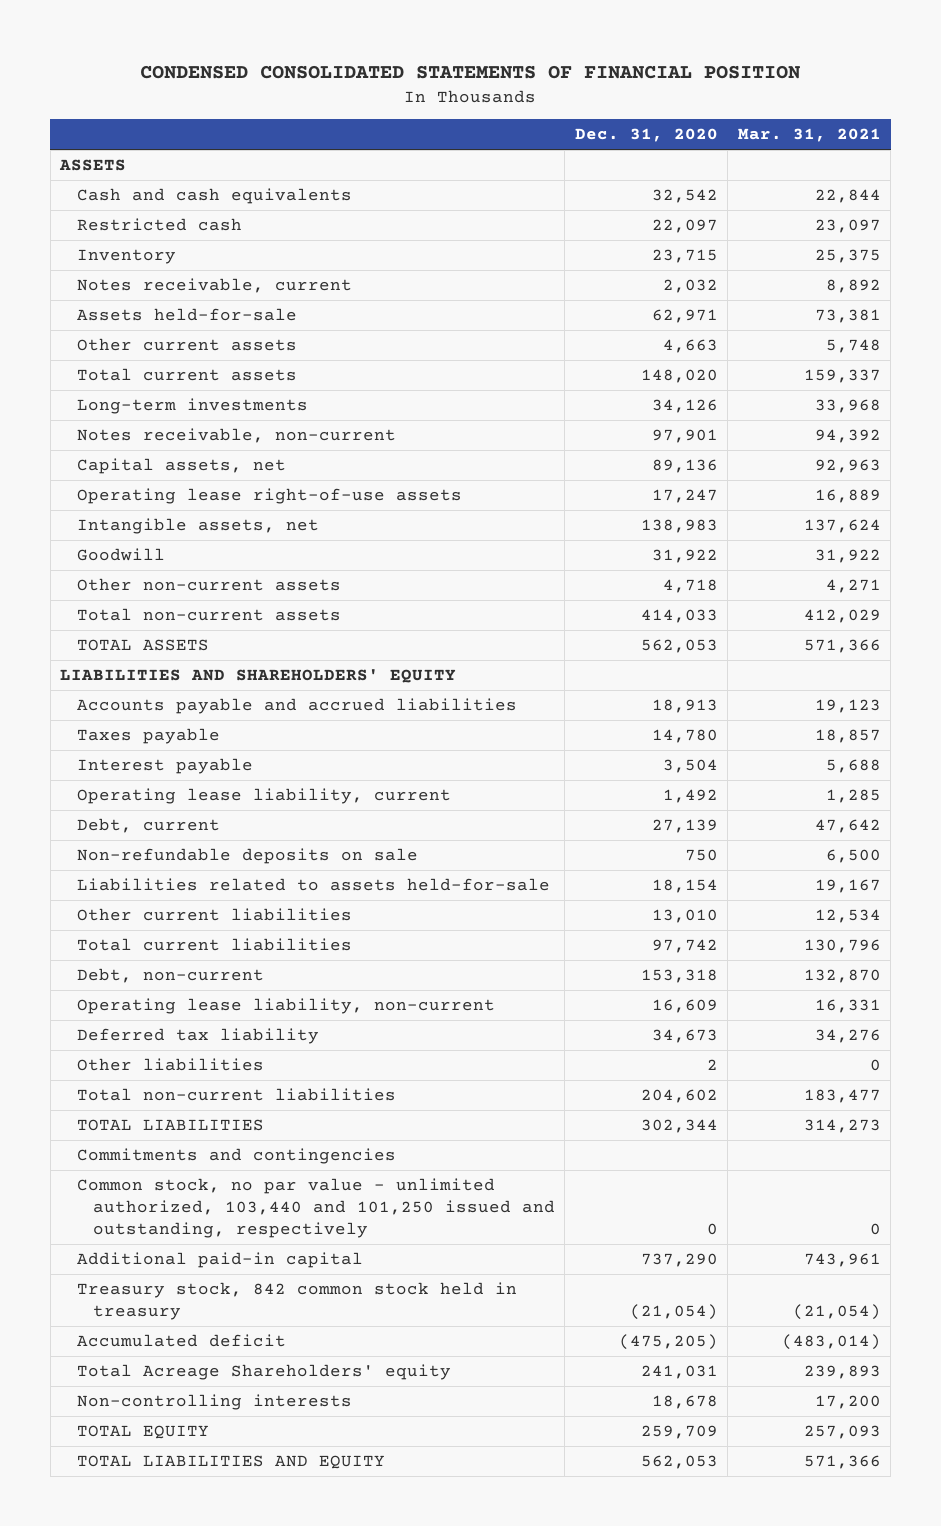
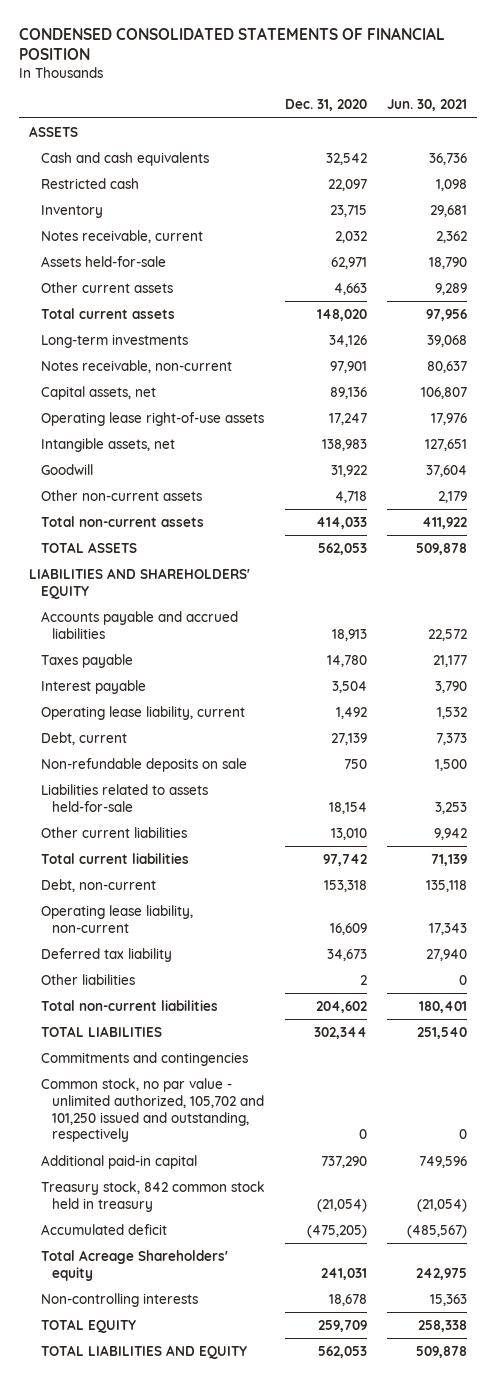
[737,128,881,143] Mar. 31, 2021 -> none
none -> [386,99,467,112] Jun. 30, 2021
[76,1178,556,1239] Common stock, no par value - unlimited authorized, 103,440 and 101,250 issued and outstanding, respectively -> [40,1077,265,1143] Common stock, no par value - unlimited authorized, 105,702 and 101,250 issued and outstanding, respectively

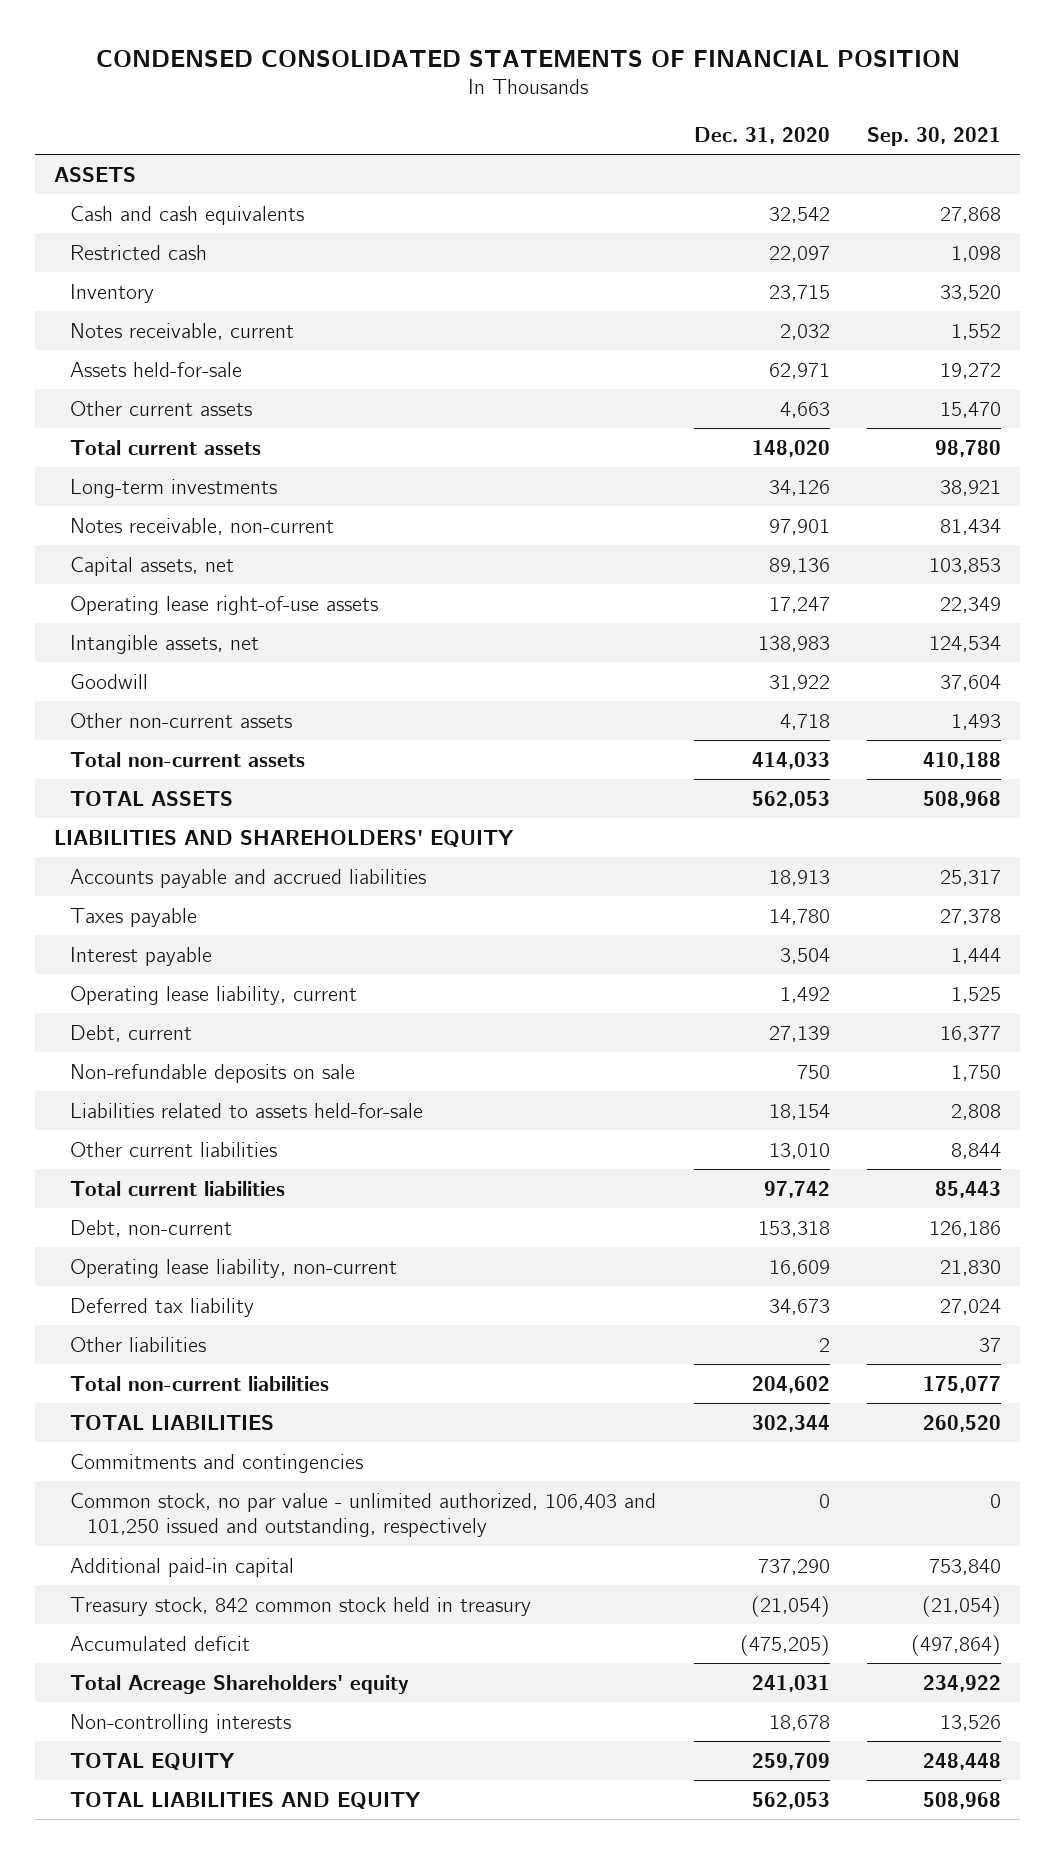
[386,99,467,112] Jun. 30, 2021 -> none
none -> [867,126,1002,146] Sep. 30, 2021
[40,1077,265,1143] Common stock, no par value - unlimited authorized, 105,702 and 101,250 issued and outstanding, respectively -> [70,1492,657,1538] Common stock, no par value - unlimited authorized, 106,403 and 101,250 issued and outstanding, respectively

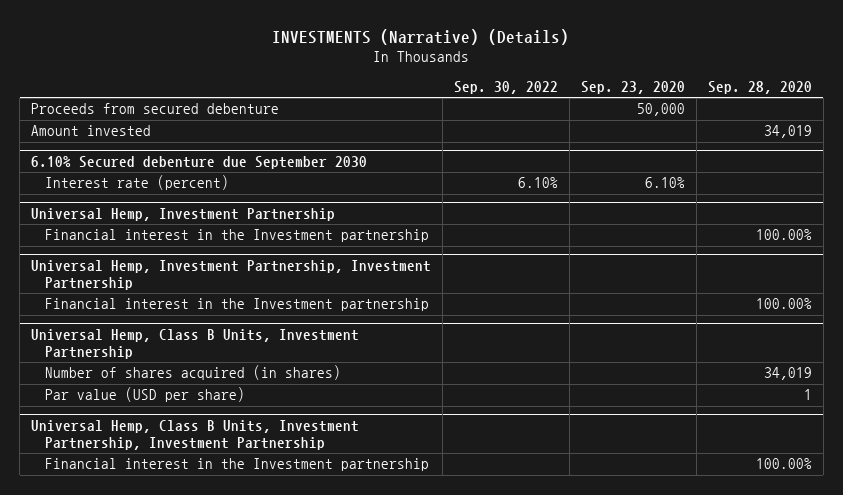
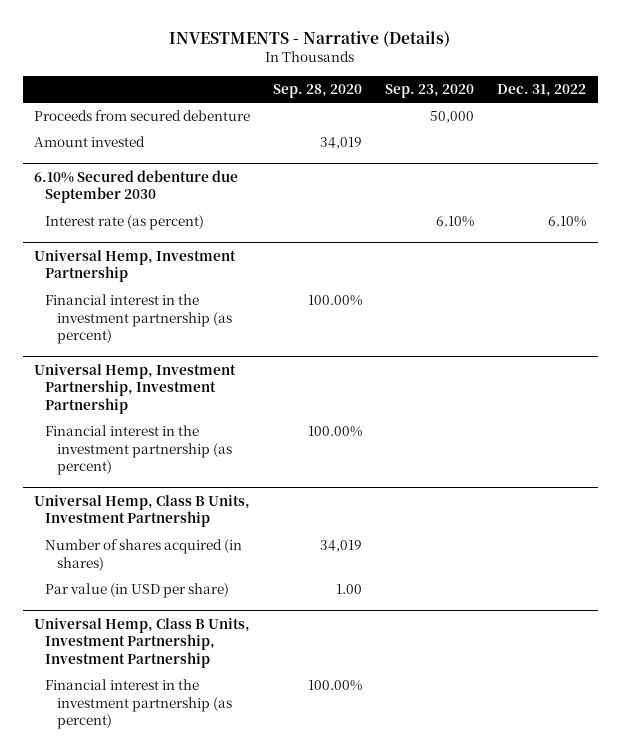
[272,28,570,45] INVESTMENTS (Narrative) (Details) -> [169,30,451,47] INVESTMENTS - Narrative (Details)
[453,81,558,95] Sep. 30, 2022 -> none
none -> [497,84,587,98] Dec. 31, 2022
[44,175,229,191] Interest rate (percent) -> [45,215,205,231] Interest rate (as percent)
[44,229,429,243] Financial interest in the Investment partnership -> [45,294,232,345] Financial interest in the investment partnership (as percent)
[44,298,429,312] Financial interest in the Investment partnership -> [45,425,232,476] Financial interest in the investment partnership (as percent)
[44,387,245,403] Par value (USD per share) -> [45,583,230,599] Par value (in USD per share)
[803,389,812,401] 1 -> [336,584,363,595] 1.00
[44,458,429,472] Financial interest in the Investment partnership -> [45,679,232,730] Financial interest in the investment partnership (as percent)

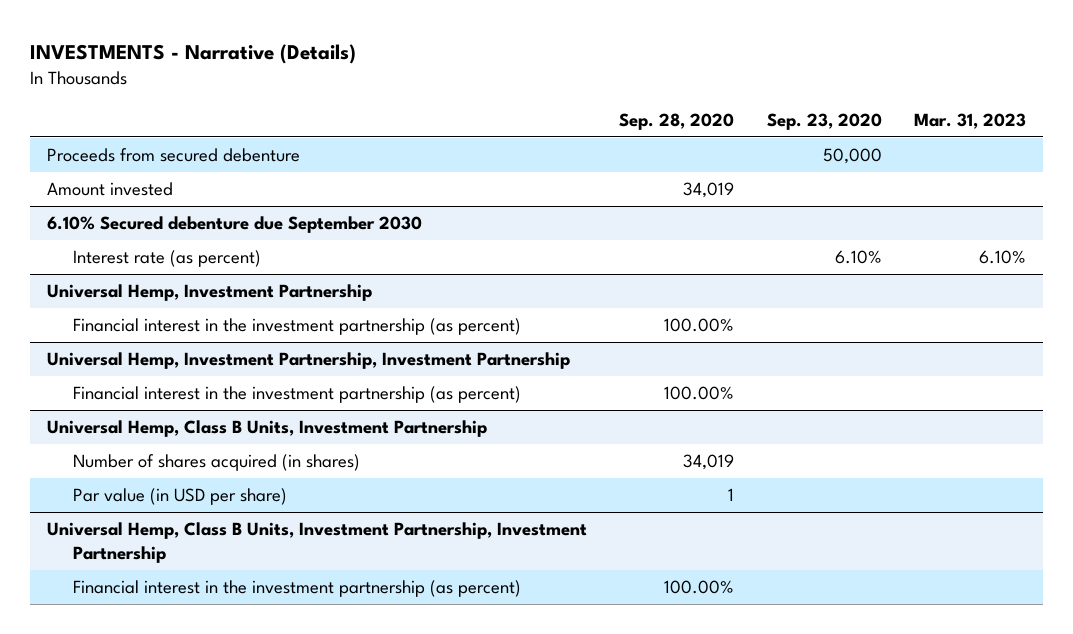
[497,84,587,98] Dec. 31, 2022 -> none
none -> [914,112,1027,129] Mar. 31, 2023
[336,584,363,595] 1.00 -> [728,488,735,502] 1

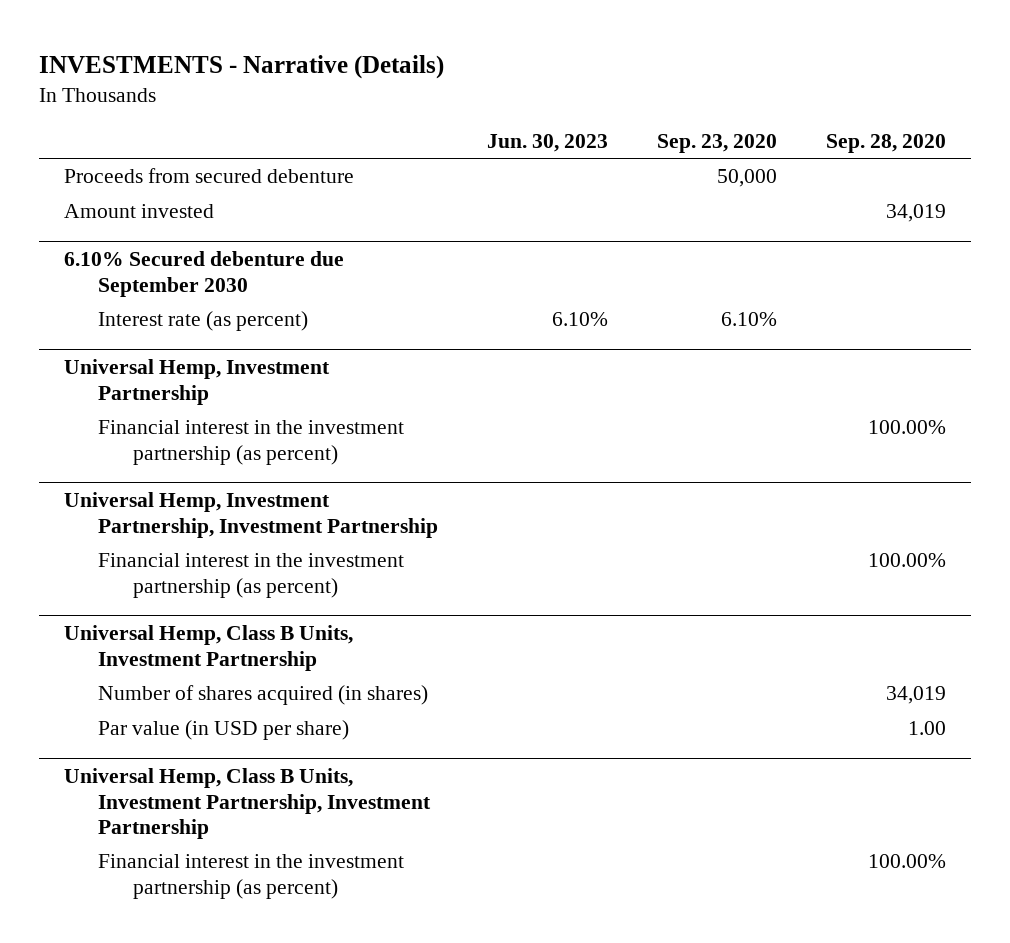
[914,112,1027,129] Mar. 31, 2023 -> none
none -> [487,133,609,152] Jun. 30, 2023
[728,488,735,502] 1 -> [908,721,947,736] 1.00

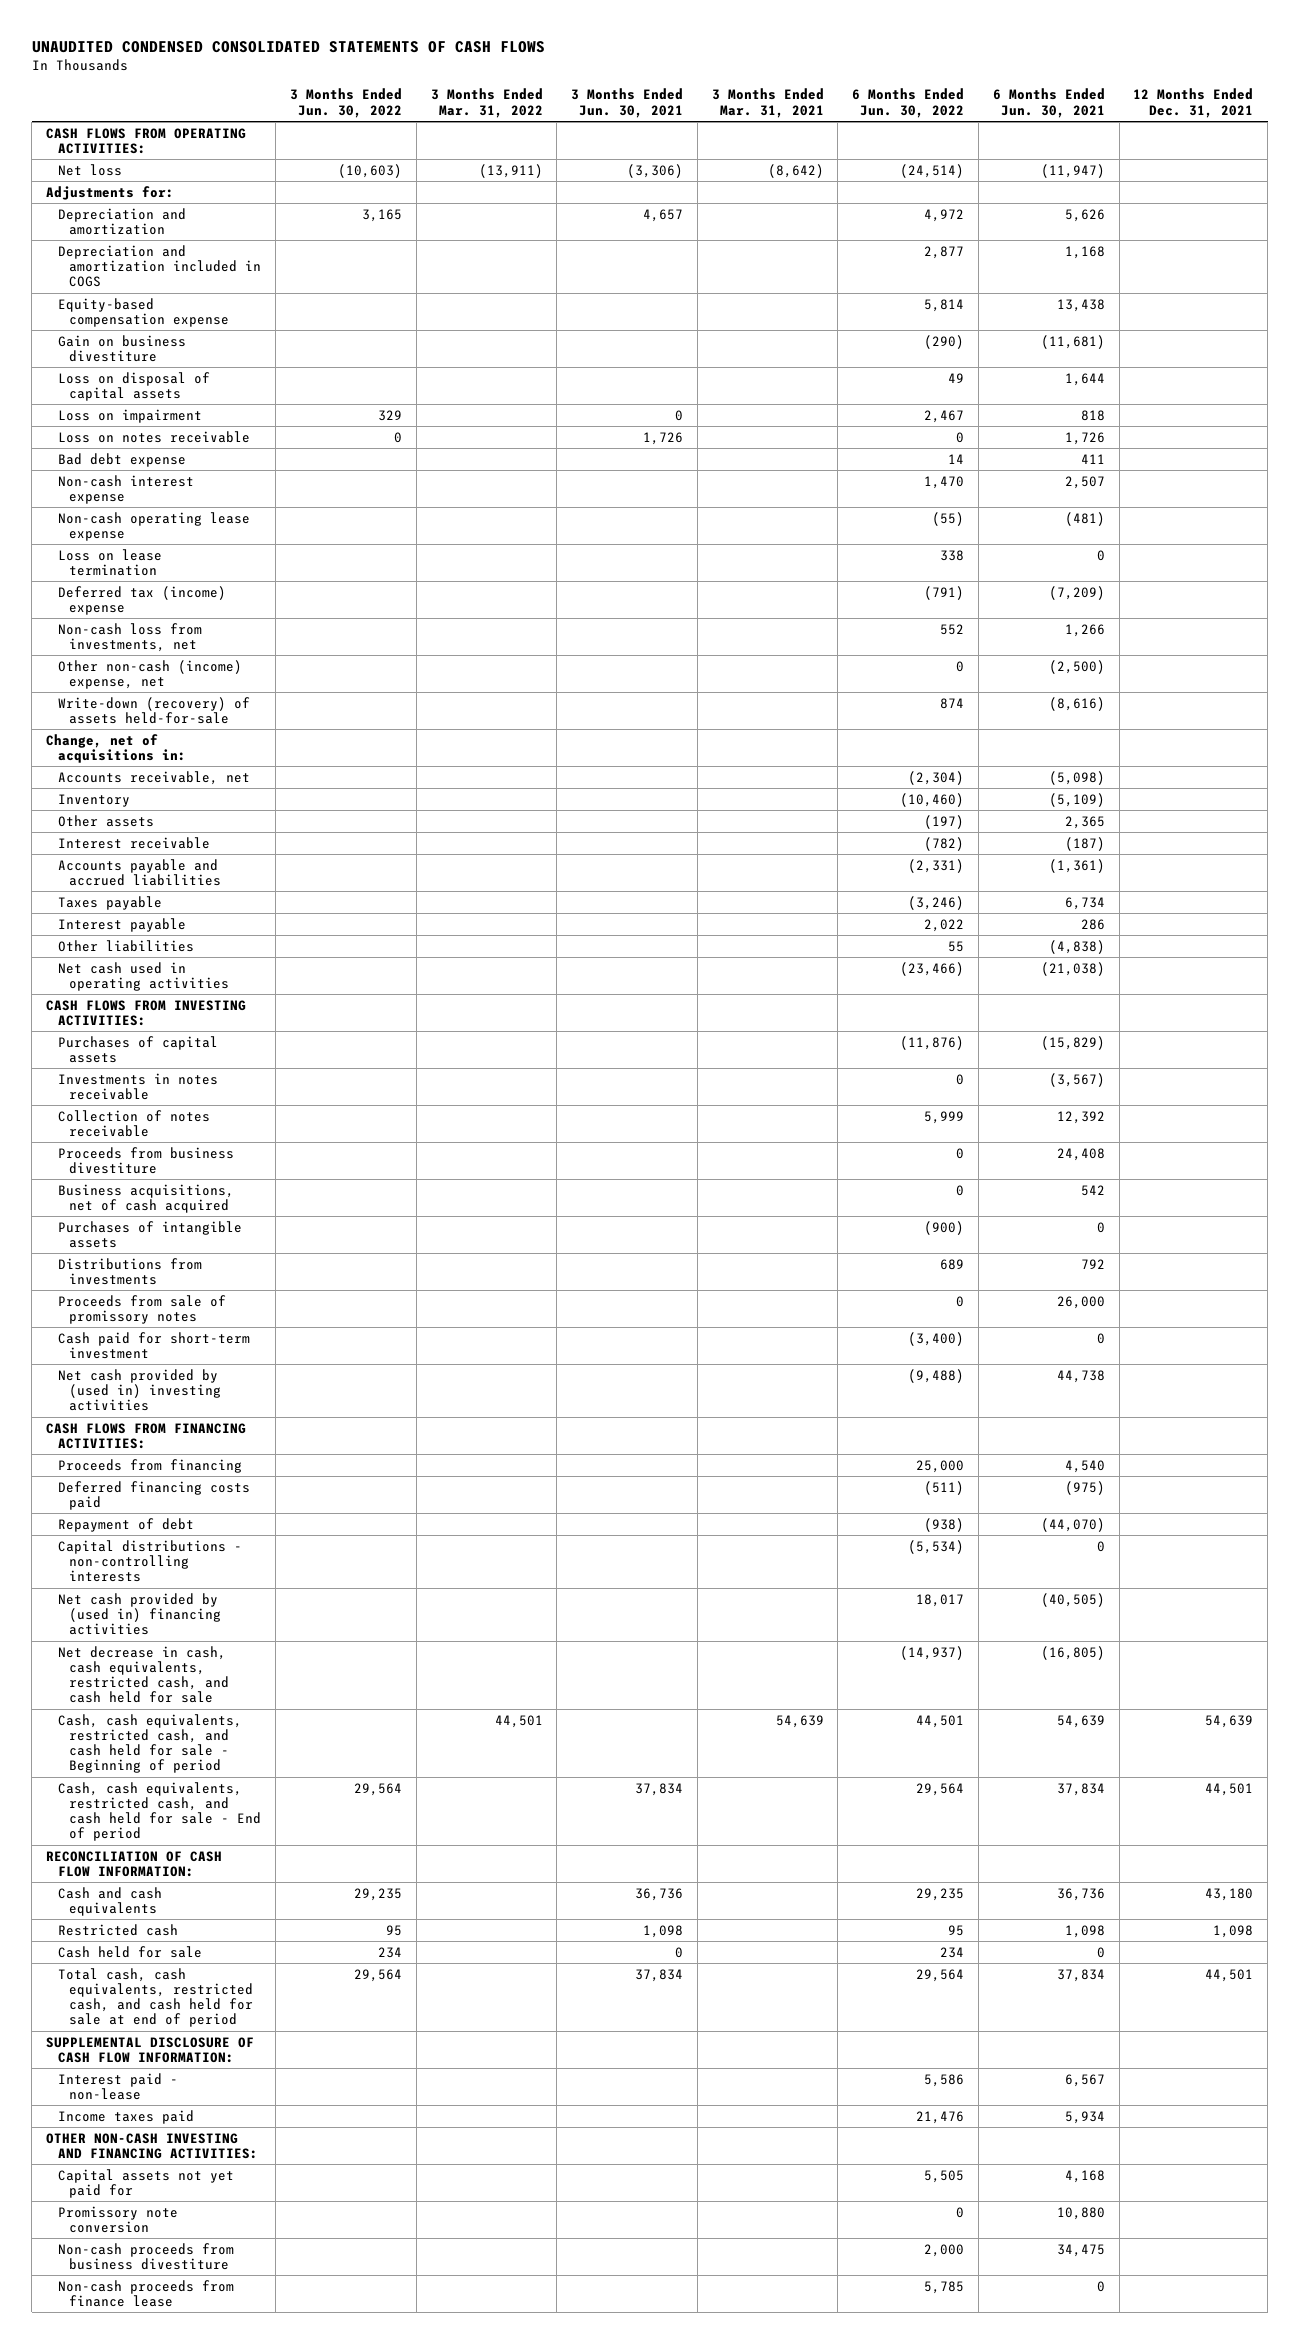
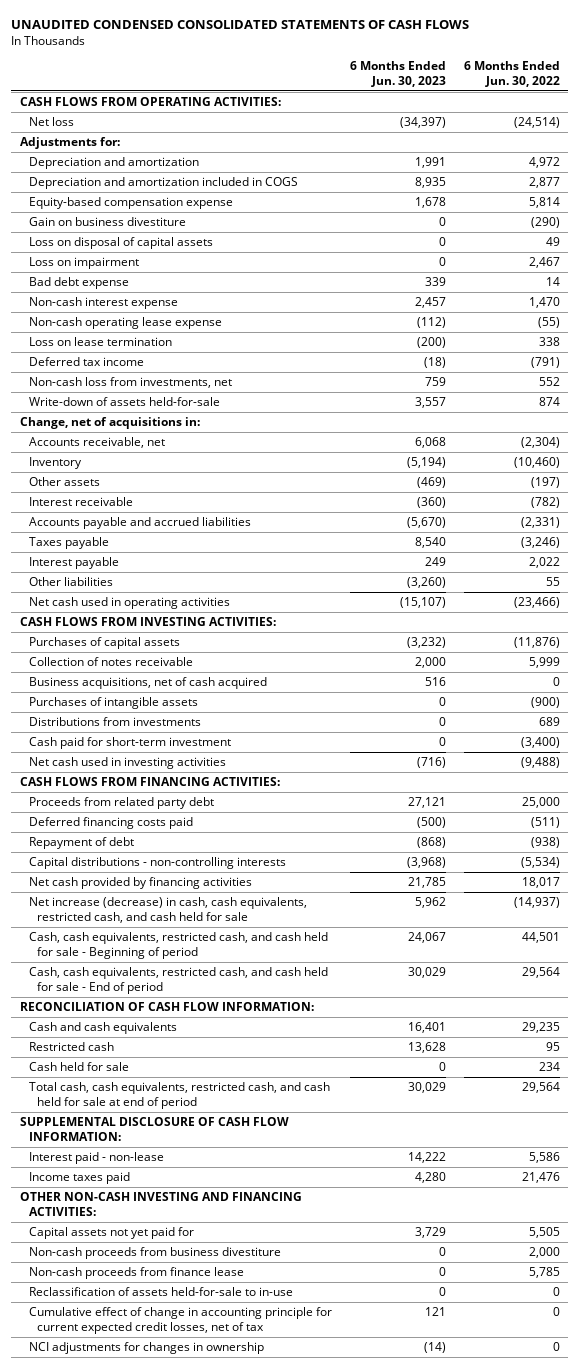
[290,88,403,118] 3 Months Ended Jun. 30, 2022 -> none
[430,88,543,118] 3 Months Ended Mar. 31, 2022 -> none
[571,88,684,118] 3 Months Ended Jun. 30, 2021 -> none
[711,88,824,118] 3 Months Ended Mar. 31, 2021 -> none
[992,88,1105,118] 6 Months Ended Jun. 30, 2021 -> none
[1133,88,1254,118] 12 Months Ended Dec. 31, 2021 -> none
none -> [349,61,446,87] 6 Months Ended Jun. 30, 2023
[57,430,250,443] Loss on notes receivable -> none
[57,585,226,615] Deferred tax (income) expense -> [28,357,144,367] Deferred tax income
[57,659,242,689] Other non-cash (income) expense, net -> none
[57,696,250,724] Write-down (recovery) of assets held-for-sale -> [28,397,220,407] Write-down of assets held-for-sale
[57,1072,218,1100] Investments in notes receivable -> none
[57,1146,234,1174] Proceeds from business divestiture -> none
[57,1294,226,1324] Proceeds from sale of promissory notes -> none
[57,1368,222,1412] Net cash provided by (used in) investing activities -> [28,757,226,770] Net cash used in investing activities
[57,1458,242,1473] Proceeds from financing -> none
none -> [28,797,214,810] Proceeds from related party debt
[57,1592,222,1636] Net cash provided by (used in) financing activities -> [28,877,252,890] Net cash provided by financing activities
[57,1645,230,1704] Net decrease in cash, cash equivalents, restricted cash, and cash held for sale -> [28,897,307,923] Net increase (decrease) in cash, cash equivalents, restricted cash, and cash held for sale
[57,2205,178,2233] Promissory note conversion -> none
none -> [28,1287,293,1297] Reclassification of assets held-for-sale to in-use
none -> [28,1307,332,1334] Cumulative effect of change in accounting principle for current expected credit losses, net of tax
none -> [28,1342,264,1355] NCI adjustments for changes in ownership

